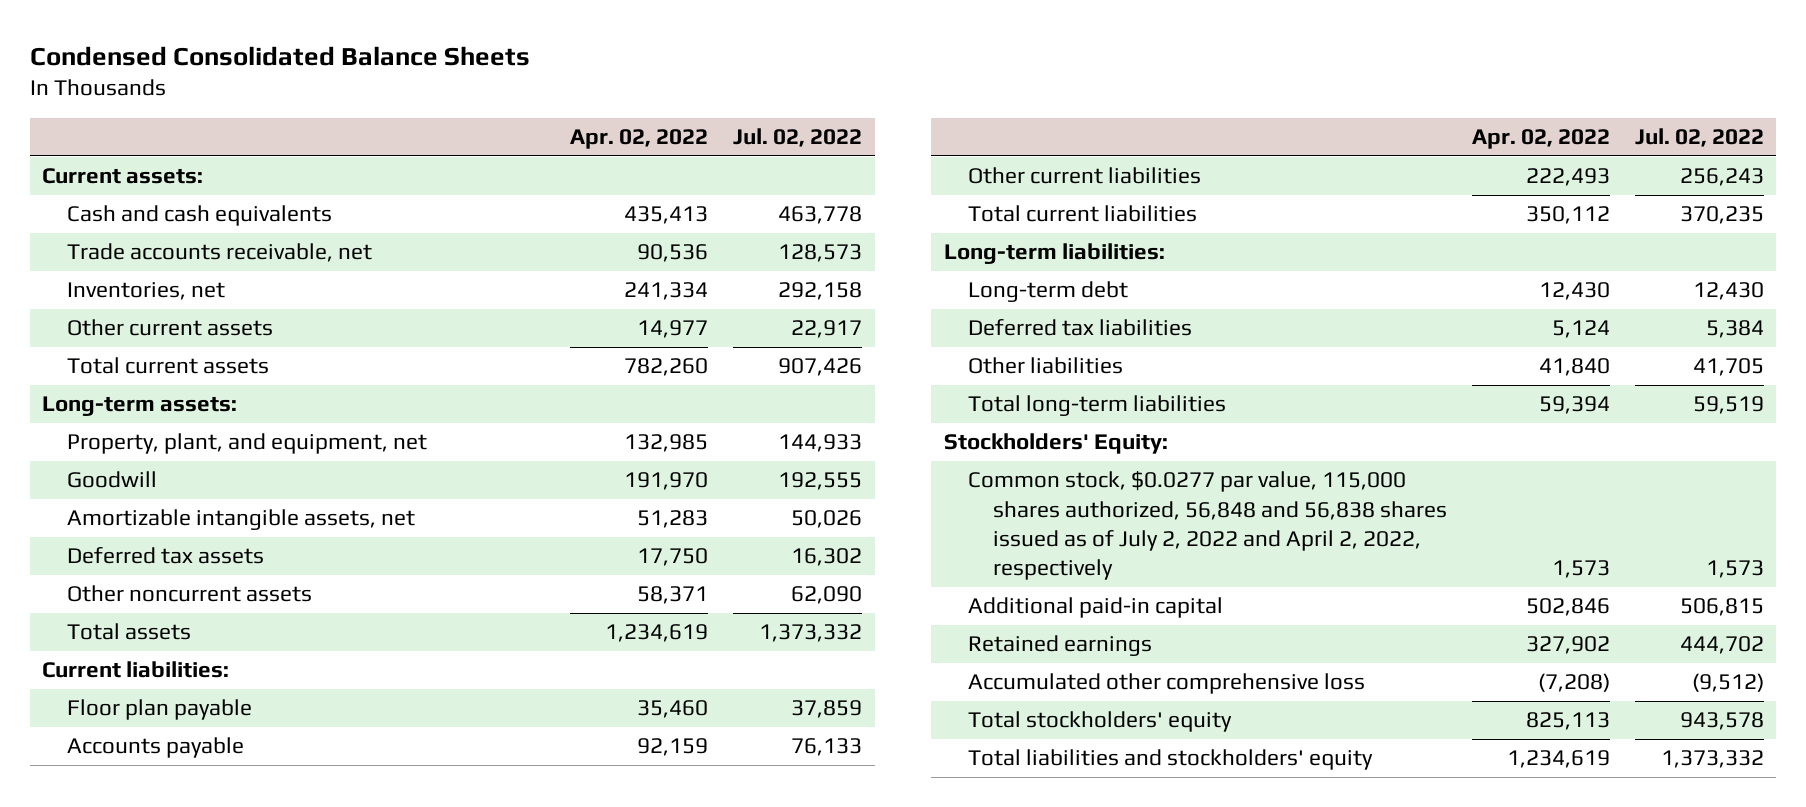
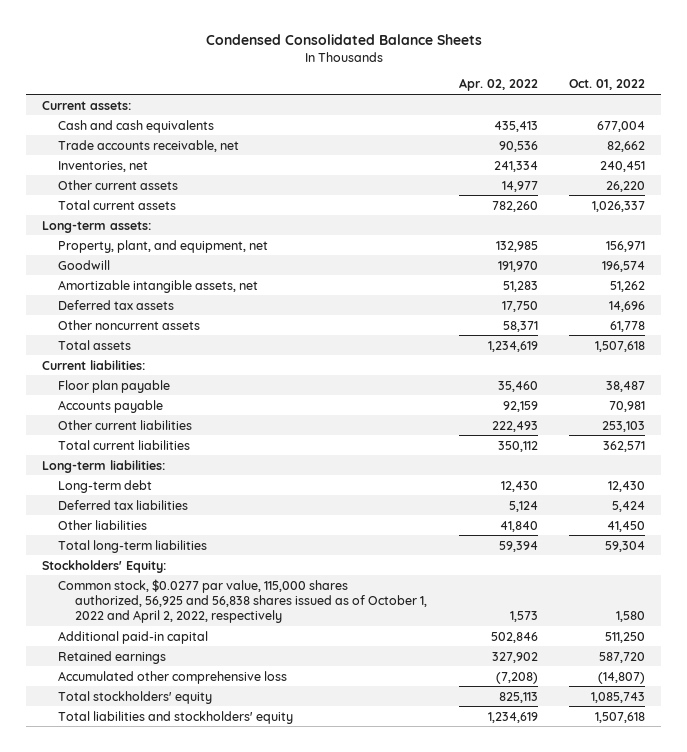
[733,128,863,148] Jul. 02, 2022 -> none
none -> [569,79,646,91] Oct. 01, 2022
[968,471,1447,581] Common stock, $0.0277 par value, 115,000 shares authorized, 56,848 and 56,838 shares issued as of July 2, 2022 and April 2, 2022, respectively -> [58,578,427,623] Common stock, $0.0277 par value, 115,000 shares authorized, 56,925 and 56,838 shares issued as of October 1, 2022 and April 2, 2022, respectively

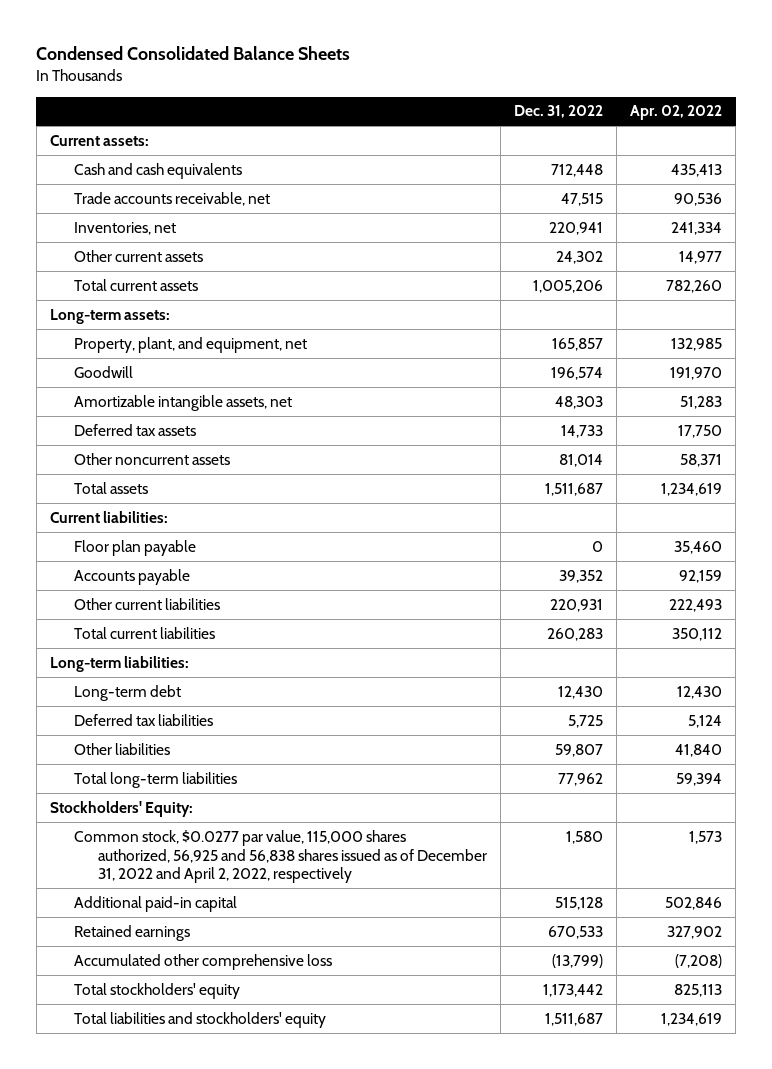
[569,79,646,91] Oct. 01, 2022 -> none
none -> [514,105,604,119] Dec. 31, 2022
[58,578,427,623] Common stock, $0.0277 par value, 115,000 shares authorized, 56,925 and 56,838 shares issued as of October 1, 2022 and April 2, 2022, respectively -> [74,829,488,884] Common stock, $0.0277 par value, 115,000 shares authorized, 56,925 and 56,838 shares issued as of December 31, 2022 and April 2, 2022, respectively

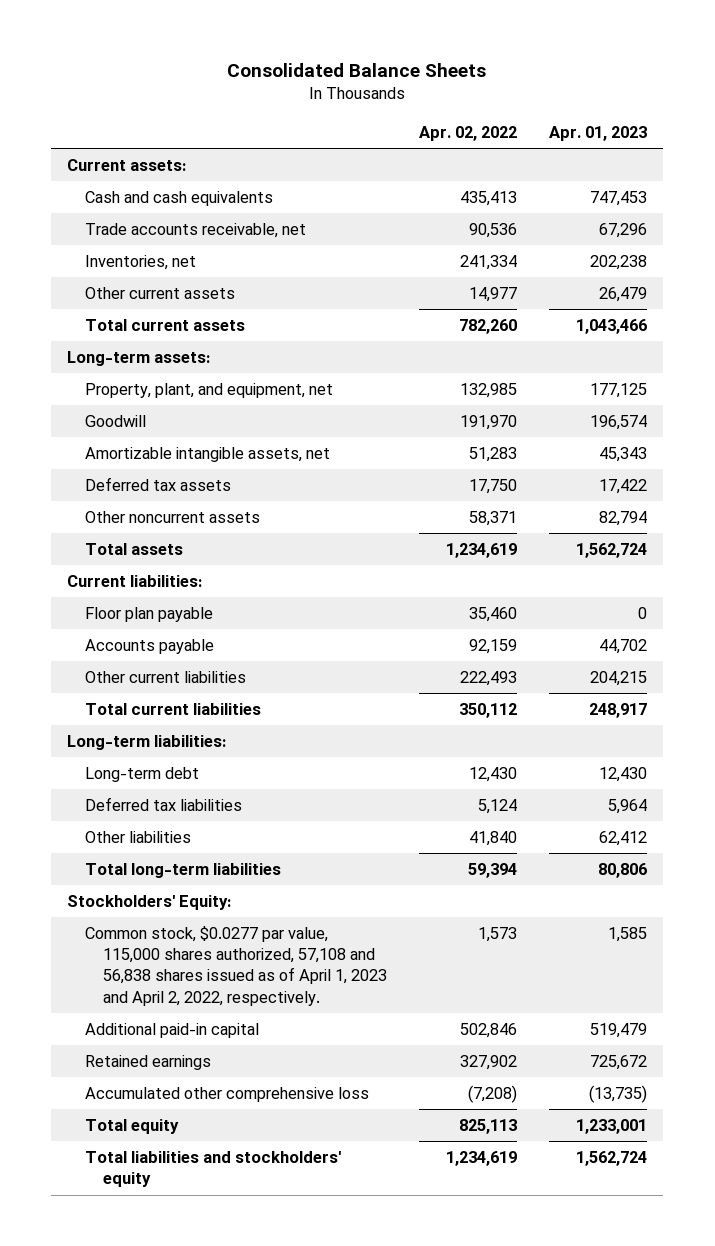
[36,46,351,61] Condensed Consolidated Balance Sheets -> [227,63,487,78] Consolidated Balance Sheets
[514,105,604,119] Dec. 31, 2022 -> none
none -> [549,125,648,141] Apr. 01, 2023
[74,829,488,884] Common stock, $0.0277 par value, 115,000 shares authorized, 56,925 and 56,838 shares issued as of December 31, 2022 and April 2, 2022, respectively -> [85,926,388,1006] Common stock, $0.0277 par value, 115,000 shares authorized, 57,108 and 56,838 shares issued as of April 1, 2023 and April 2, 2022, respectively.
[74,982,241,999] Total stockholders' equity -> [85,1119,180,1135] Total equity

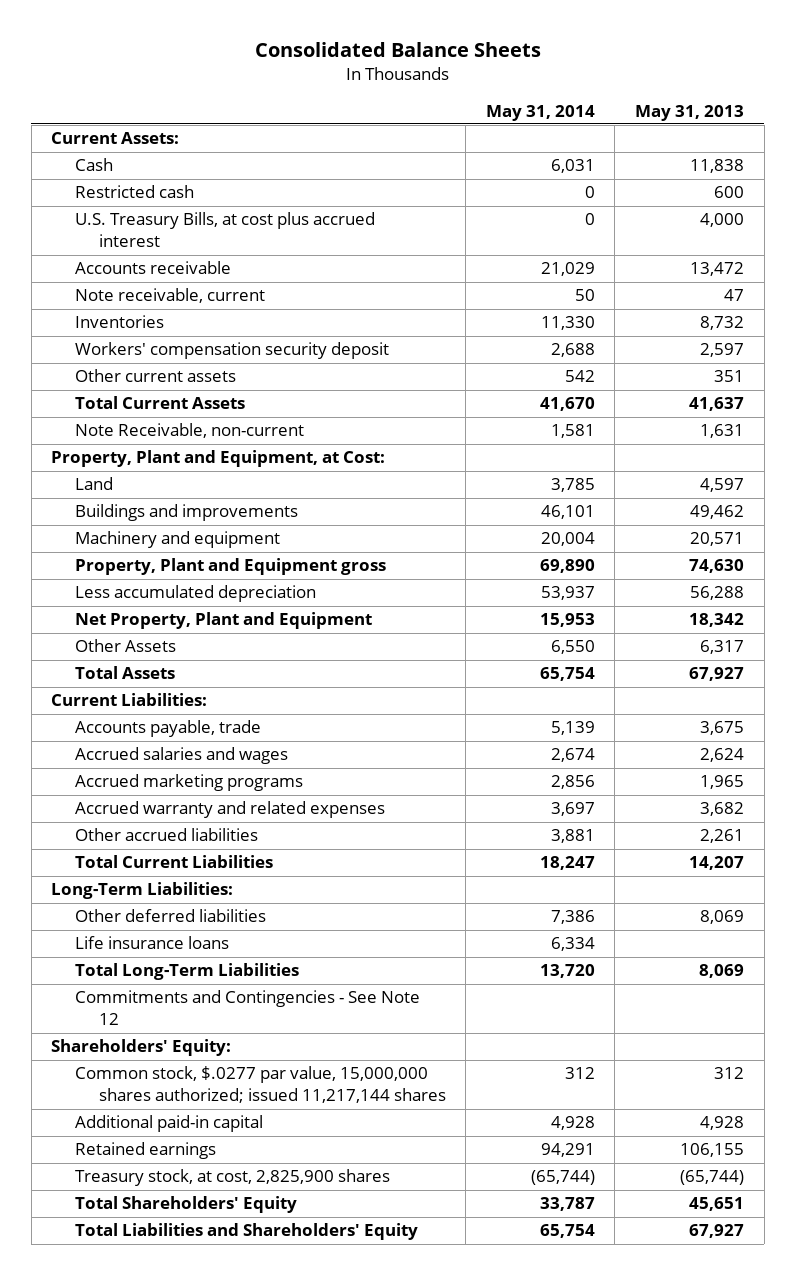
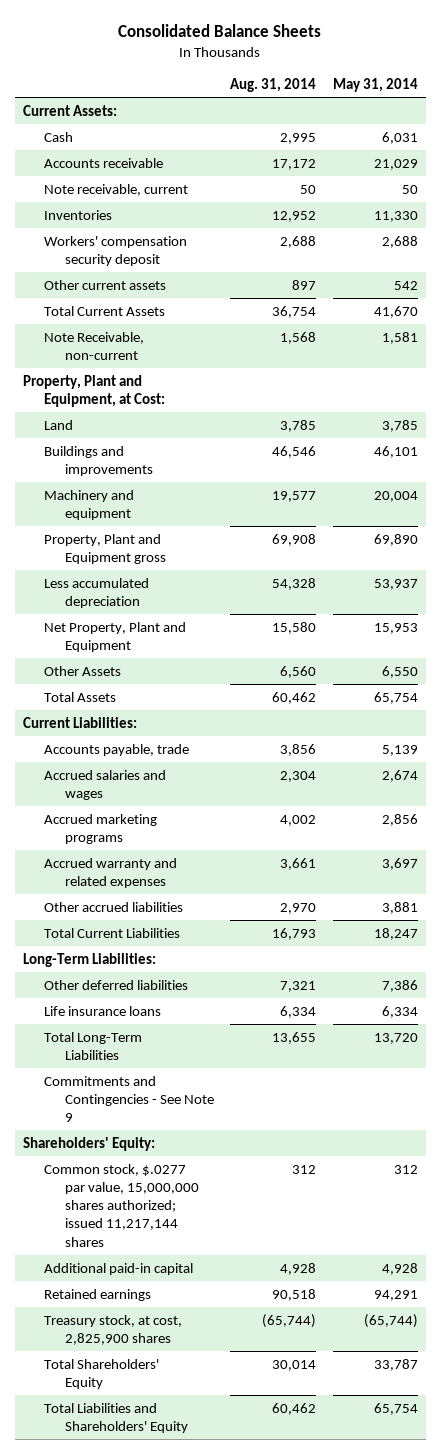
[634,104,744,121] May 31, 2013 -> none
none -> [230,77,317,92] Aug. 31, 2014
[74,185,194,199] Restricted cash -> none
[74,212,375,248] U.S. Treasury Bills, at cost plus accrued interest -> none
[74,990,420,1026] Commitments and Contingencies - See Note 12 -> [43,1075,214,1123] Commitments and Contingencies - See Note 9

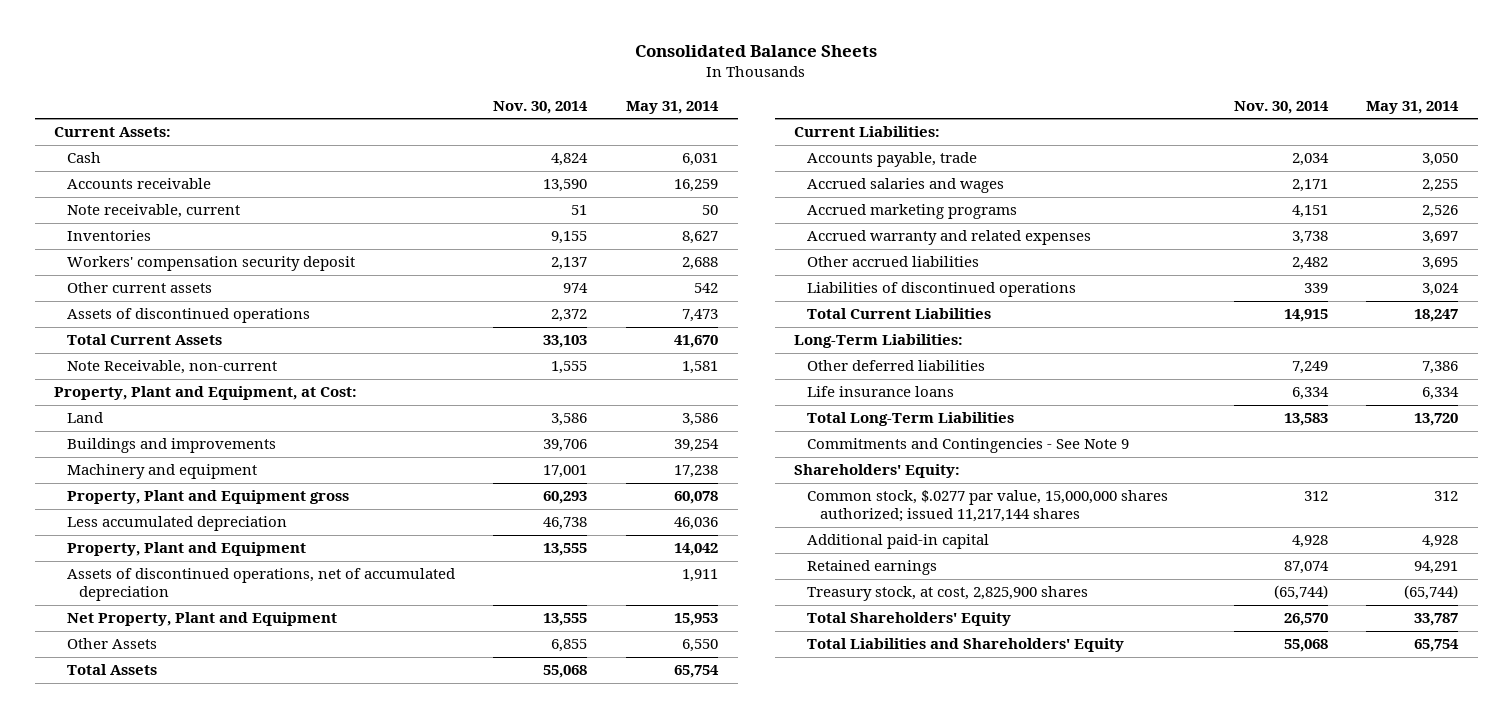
[230,77,317,92] Aug. 31, 2014 -> none
none -> [493,100,589,114] Nov. 30, 2014
[373,158,418,170] 21,029 -> [674,179,719,193] 16,259
[373,210,418,222] 11,330 -> [682,231,719,245] 8,627
none -> [66,308,310,324] Assets of discontinued operations
[381,419,418,432] 3,785 -> [682,413,719,427] 3,586
[373,445,418,458] 46,101 -> [674,439,720,453] 39,254
[373,490,418,502] 20,004 -> [674,465,719,479] 17,238
[373,533,418,546] 69,890 -> [674,491,719,505] 60,078
[373,578,418,590] 53,937 -> [674,517,719,531] 46,036
none -> [66,542,306,557] Property, Plant and Equipment
none -> [66,568,455,601] Assets of discontinued operations, net of accumulated depreciation
[381,744,418,756] 5,139 -> [1422,153,1459,167] 3,050
[381,769,418,782] 2,674 -> [1422,179,1459,193] 2,255
[381,813,418,826] 2,856 -> [1422,205,1459,219] 2,526
[381,901,418,914] 3,881 -> [1422,257,1459,271] 3,695
none -> [806,282,1076,298] Liabilities of discontinued operations

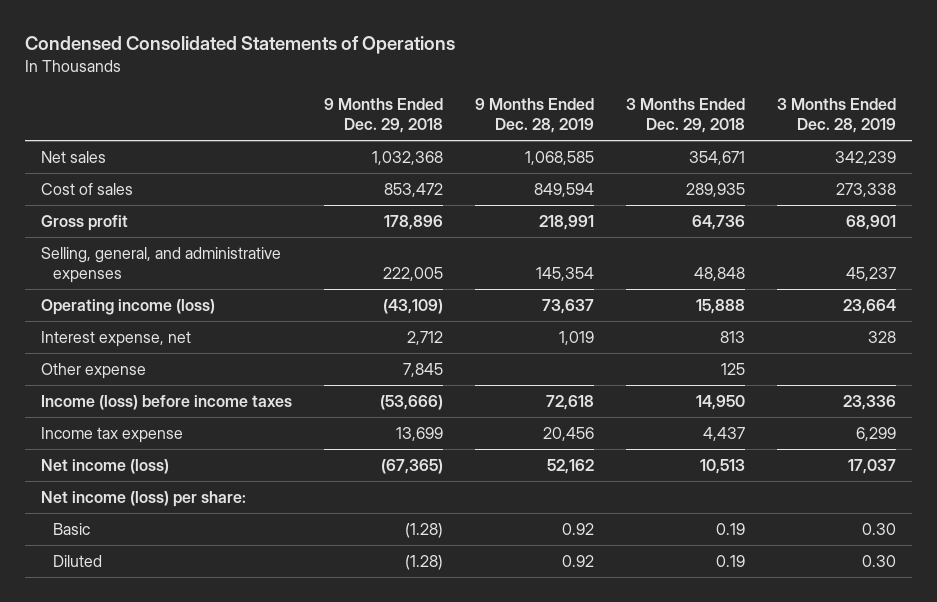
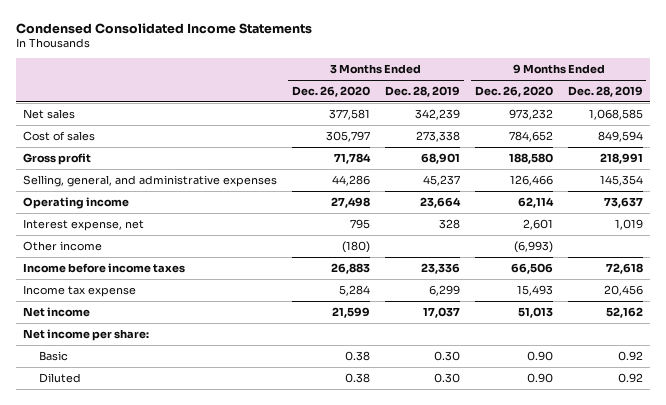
[25,36,456,55] Condensed Consolidated Statements of Operations -> [15,22,312,34] Condensed Consolidated Income Statements
[324,98,444,134] 9 Months Ended Dec. 29, 2018 -> none
[626,98,746,134] 3 Months Ended Dec. 29, 2018 -> none
none -> [291,85,370,97] Dec. 26, 2020
none -> [474,85,553,97] Dec. 26, 2020
[41,298,216,315] Operating income (loss) -> [22,196,129,209] Operating income
[41,362,147,379] Other expense -> [22,240,102,251] Other income
[41,394,293,410] Income (loss) before income taxes -> [22,262,185,273] Income before income taxes
[41,458,170,474] Net income (loss) -> [22,306,90,317] Net income
[41,490,247,507] Net income (loss) per share: -> [22,328,149,341] Net income per share:

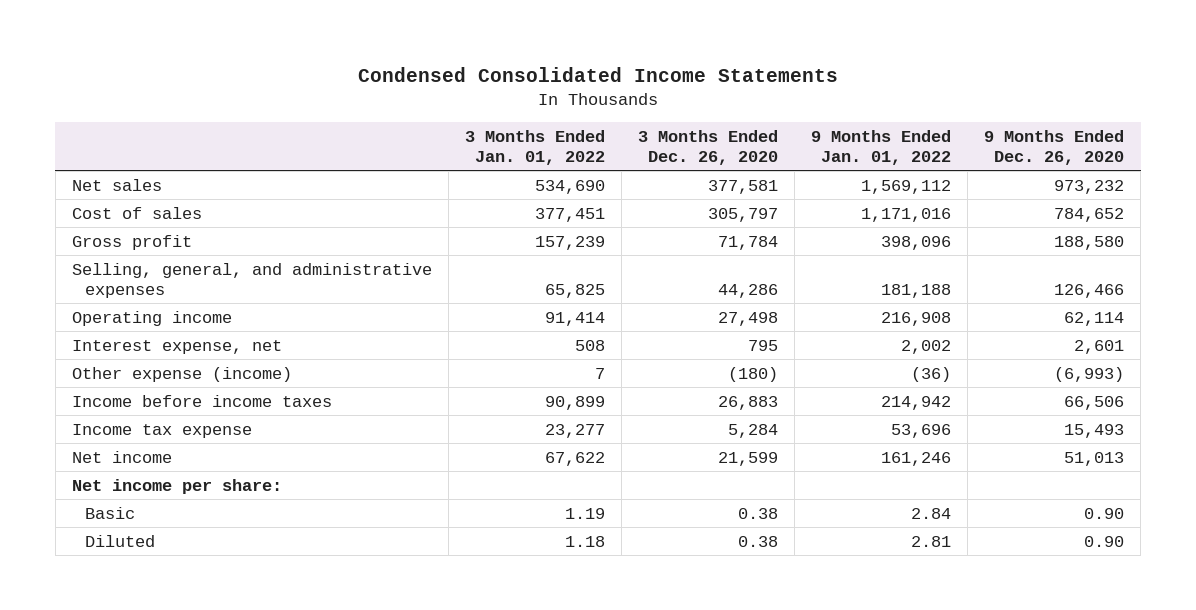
[384,85,460,97] Dec. 28, 2019 -> none
[567,85,643,97] Dec. 28, 2019 -> none
none -> [464,129,605,165] 3 Months Ended Jan. 01, 2022
none -> [811,129,952,165] 9 Months Ended Jan. 01, 2022
[22,240,102,251] Other income -> [71,366,292,382] Other expense (income)

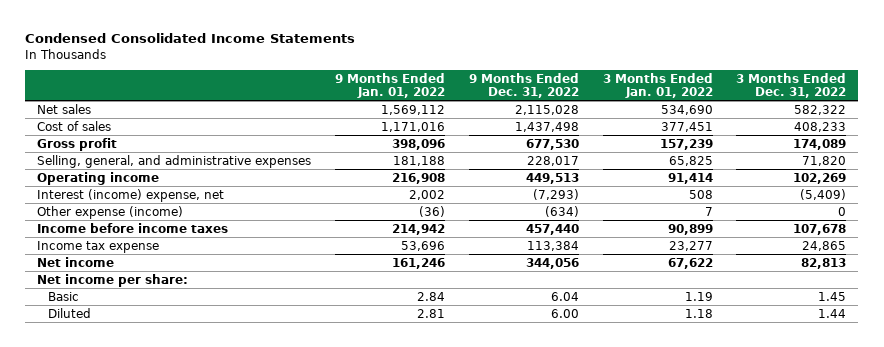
[638,129,779,165] 3 Months Ended Dec. 26, 2020 -> none
[984,129,1125,165] 9 Months Ended Dec. 26, 2020 -> none
none -> [468,72,579,99] 9 Months Ended Dec. 31, 2022
none -> [736,72,847,99] 3 Months Ended Dec. 31, 2022
[71,339,282,354] Interest expense, net -> [37,188,225,202] Interest (income) expense, net

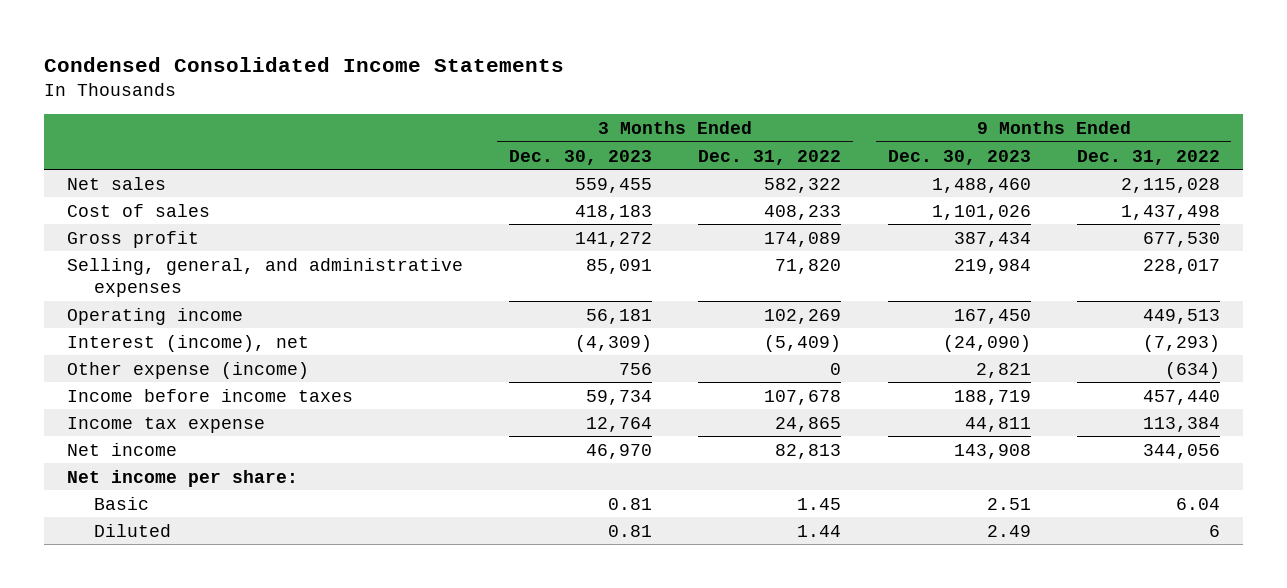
[335,72,446,99] 9 Months Ended Jan. 01, 2022 -> none
[602,72,713,99] 3 Months Ended Jan. 01, 2022 -> none
none -> [508,149,652,165] Dec. 30, 2023
none -> [887,149,1031,165] Dec. 30, 2023
[37,188,225,202] Interest (income) expense, net -> [66,334,309,352] Interest (income), net
[550,308,579,318] 6.00 -> [1208,524,1220,537] 6

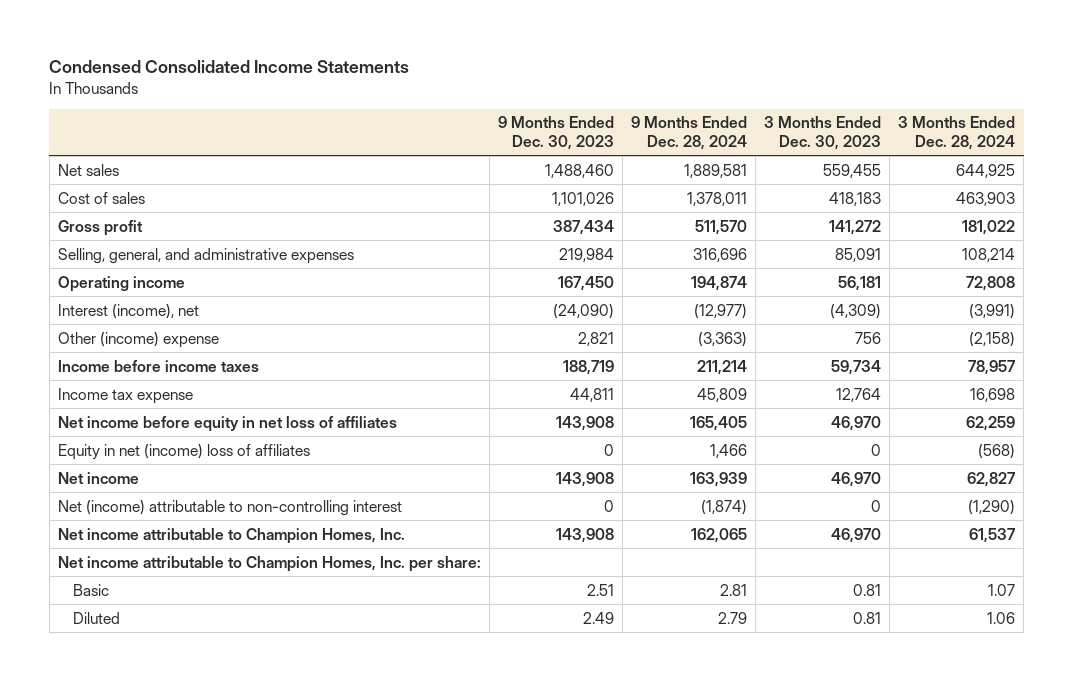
[698,149,842,165] Dec. 31, 2022 -> none
[1076,149,1220,165] Dec. 31, 2022 -> none
none -> [630,116,747,151] 9 Months Ended Dec. 28, 2024
none -> [898,116,1016,151] 3 Months Ended Dec. 28, 2024
[66,361,309,379] Other expense (income) -> [57,331,219,348] Other (income) expense
none -> [57,415,397,432] Net income before equity in net loss of affiliates
none -> [57,443,310,460] Equity in net (income) loss of affiliates
none -> [57,499,402,516] Net (income) attributable to non-controlling interest
none -> [57,527,405,544] Net income attributable to Champion Homes, Inc.
[66,469,298,487] Net income per share: -> [57,555,481,572] Net income attributable to Champion Homes, Inc. per share:

